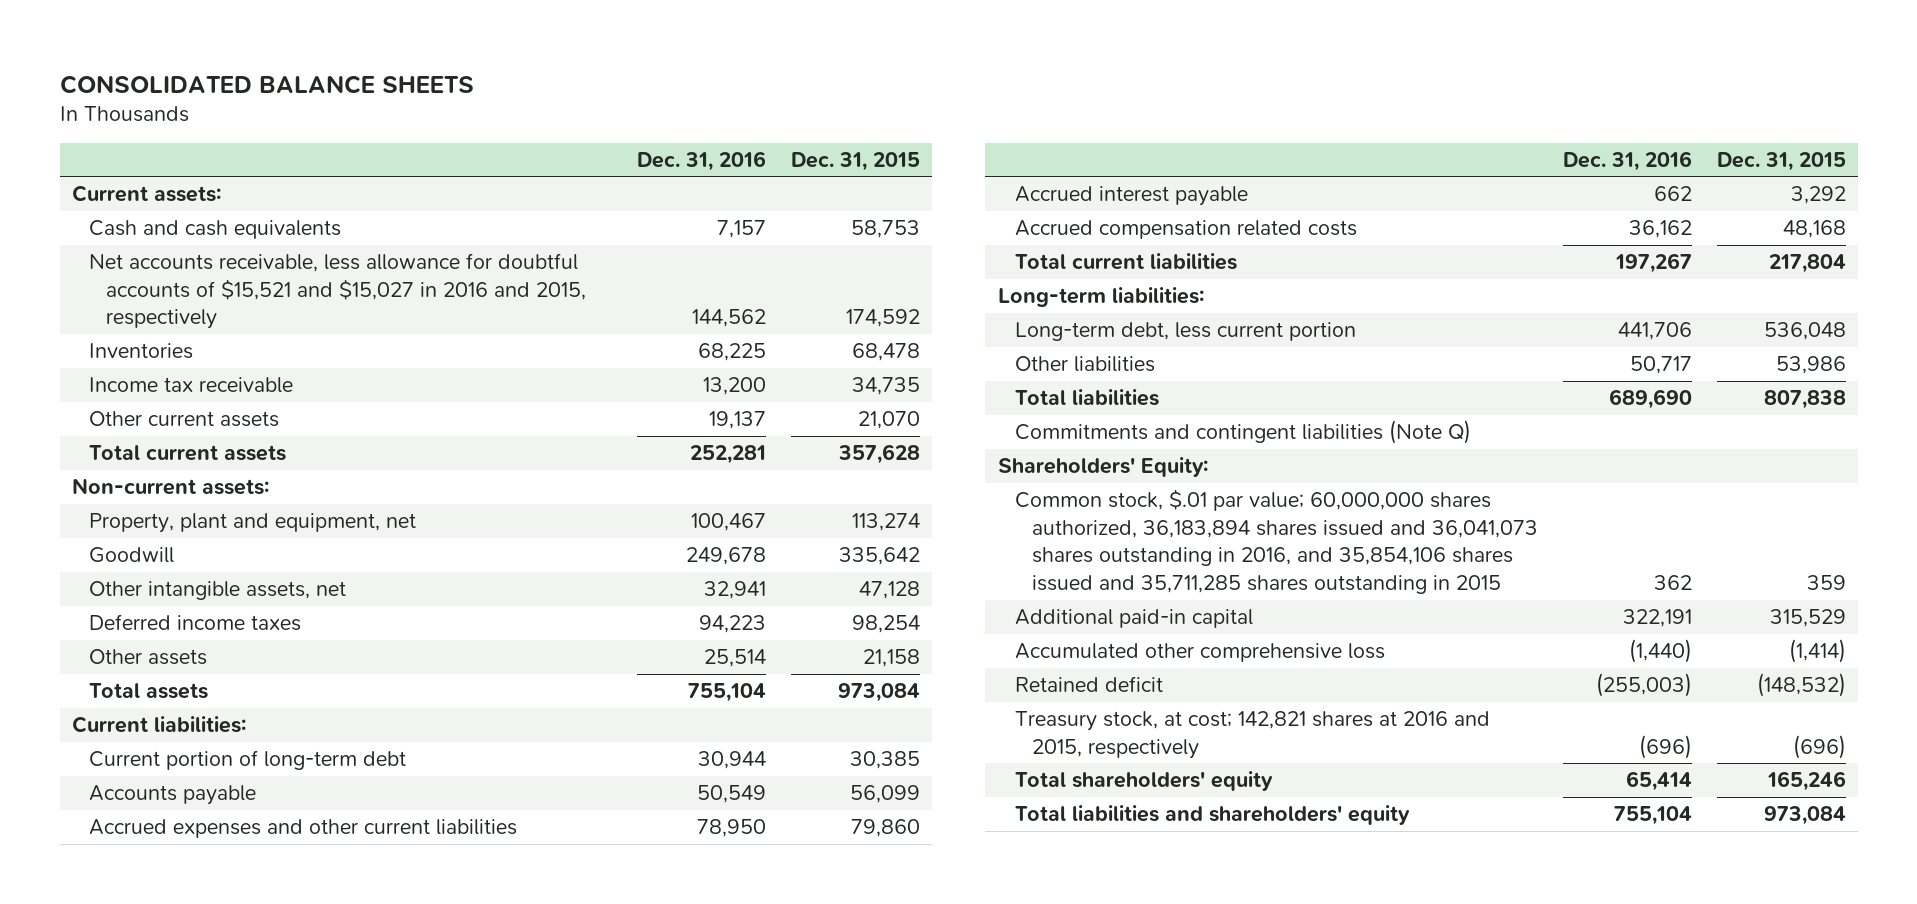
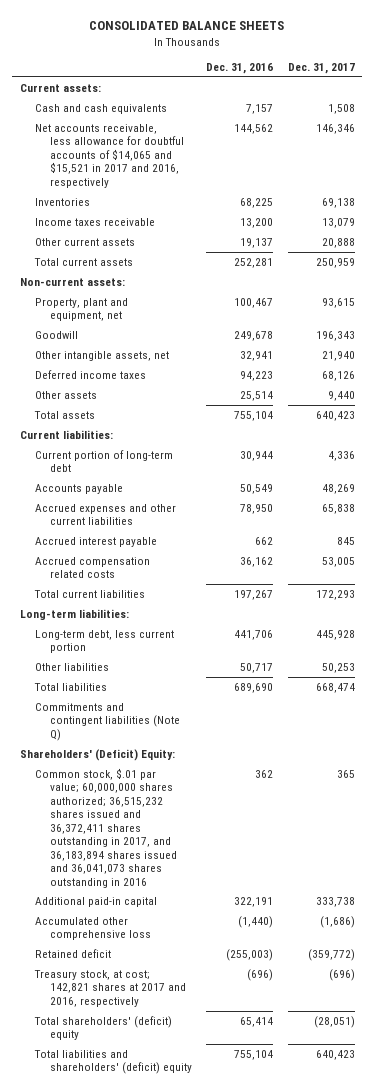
[790,151,920,171] Dec. 31, 2015 -> none
none -> [287,63,355,75] Dec. 31, 2017
[89,253,587,330] Net accounts receivable, less allowance for doubtful accounts of $15,521 and $15,027 in 2016 and 2015, respectively -> [34,124,184,188] Net accounts receivable, less allowance for doubtful accounts of $14,065 and $15,521 in 2017 and 2016, respectively
[89,377,294,394] Income tax receivable -> [34,218,155,227] Income taxes receivable
[997,457,1208,478] Shareholders' Equity: -> [19,749,175,762] Shareholders' (Deficit) Equity:
[1015,489,1539,594] Common stock, $.01 par value; 60,000,000 shares authorized, 36,183,894 shares issued and 36,041,073 shares outstanding in 2016, and 35,854,106 shares issued and 35,711,285 shares outstanding in 2015 -> [34,768,177,888] Common stock, $.01 par value; 60,000,000 shares authorized; 36,515,232 shares issued and 36,372,411 shares outstanding in 2017, and 36,183,894 shares issued and 36,041,073 shares outstanding in 2016
[1015,711,1491,759] Treasury stock, at cost; 142,821 shares at 2016 and 2015, respectively -> [33,970,186,1007] Treasury stock, at cost; 142,821 shares at 2017 and 2016, respectively
[1015,771,1274,792] Total shareholders' equity -> [33,1016,172,1041] Total shareholders' (deficit) equity
[1015,805,1411,826] Total liabilities and shareholders' equity -> [33,1050,192,1075] Total liabilities and shareholders' (deficit) equity

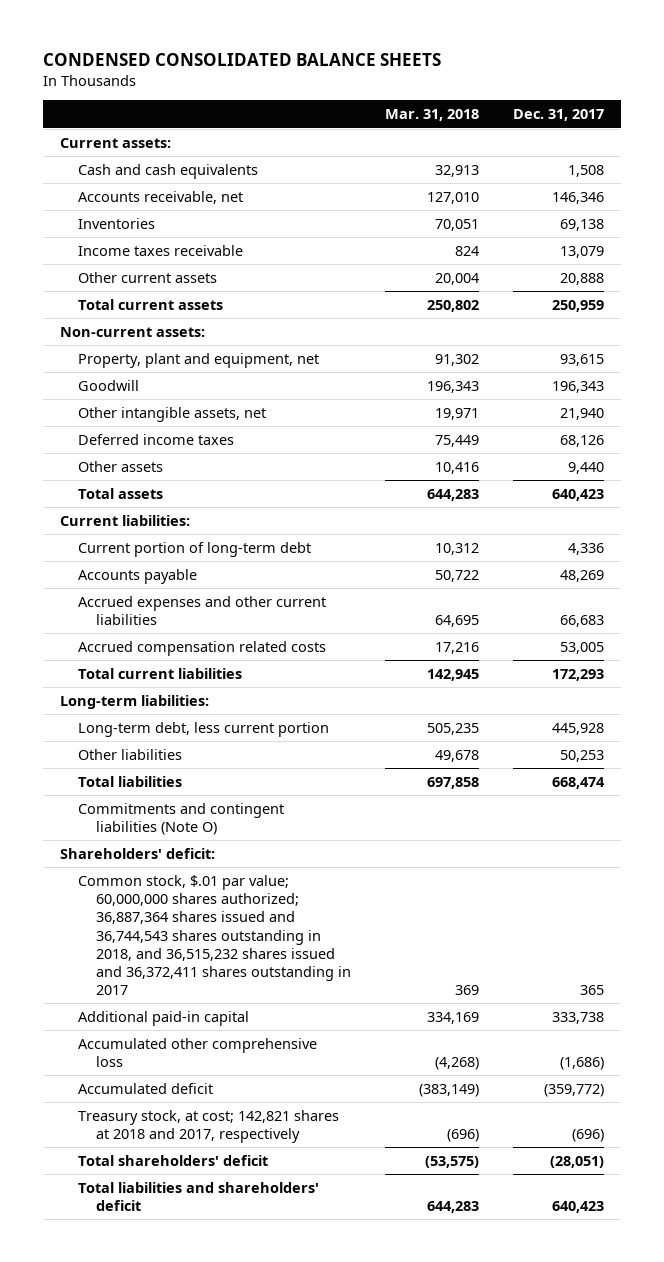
[89,21,285,31] CONSOLIDATED BALANCE SHEETS -> [42,52,441,66] CONDENSED CONSOLIDATED BALANCE SHEETS
[206,63,274,75] Dec. 31, 2016 -> none
none -> [385,109,480,122] Mar. 31, 2018
[34,124,184,188] Net accounts receivable, less allowance for doubtful accounts of $14,065 and $15,521 in 2017 and 2016, respectively -> [78,190,244,204] Accounts receivable, net
[34,537,157,548] Accrued interest payable -> none
[321,504,355,515] 65,838 -> [560,615,605,628] 66,683
[34,703,180,741] Commitments and contingent liabilities (Note Q) -> [78,802,285,836] Commitments and contingent liabilities (Note O)
[19,749,175,762] Shareholders' (Deficit) Equity: -> [59,847,215,859] Shareholders' deficit:
[34,768,177,888] Common stock, $.01 par value; 60,000,000 shares authorized; 36,515,232 shares issued and 36,372,411 shares outstanding in 2017, and 36,183,894 shares issued and 36,041,073 shares outstanding in 2016 -> [78,874,352,996] Common stock, $.01 par value; 60,000,000 shares authorized; 36,887,364 shares issued and 36,744,543 shares outstanding in 2018, and 36,515,232 shares issued and 36,372,411 shares outstanding in 2017
[34,949,111,959] Retained deficit -> [78,1082,214,1094] Accumulated deficit
[33,970,186,1007] Treasury stock, at cost; 142,821 shares at 2017 and 2016, respectively -> [78,1109,340,1144] Treasury stock, at cost; 142,821 shares at 2018 and 2017, respectively
[33,1016,172,1041] Total shareholders' (deficit) equity -> [78,1154,269,1166] Total shareholders' deficit
[33,1050,192,1075] Total liabilities and shareholders' (deficit) equity -> [78,1181,320,1212] Total liabilities and shareholders' deficit

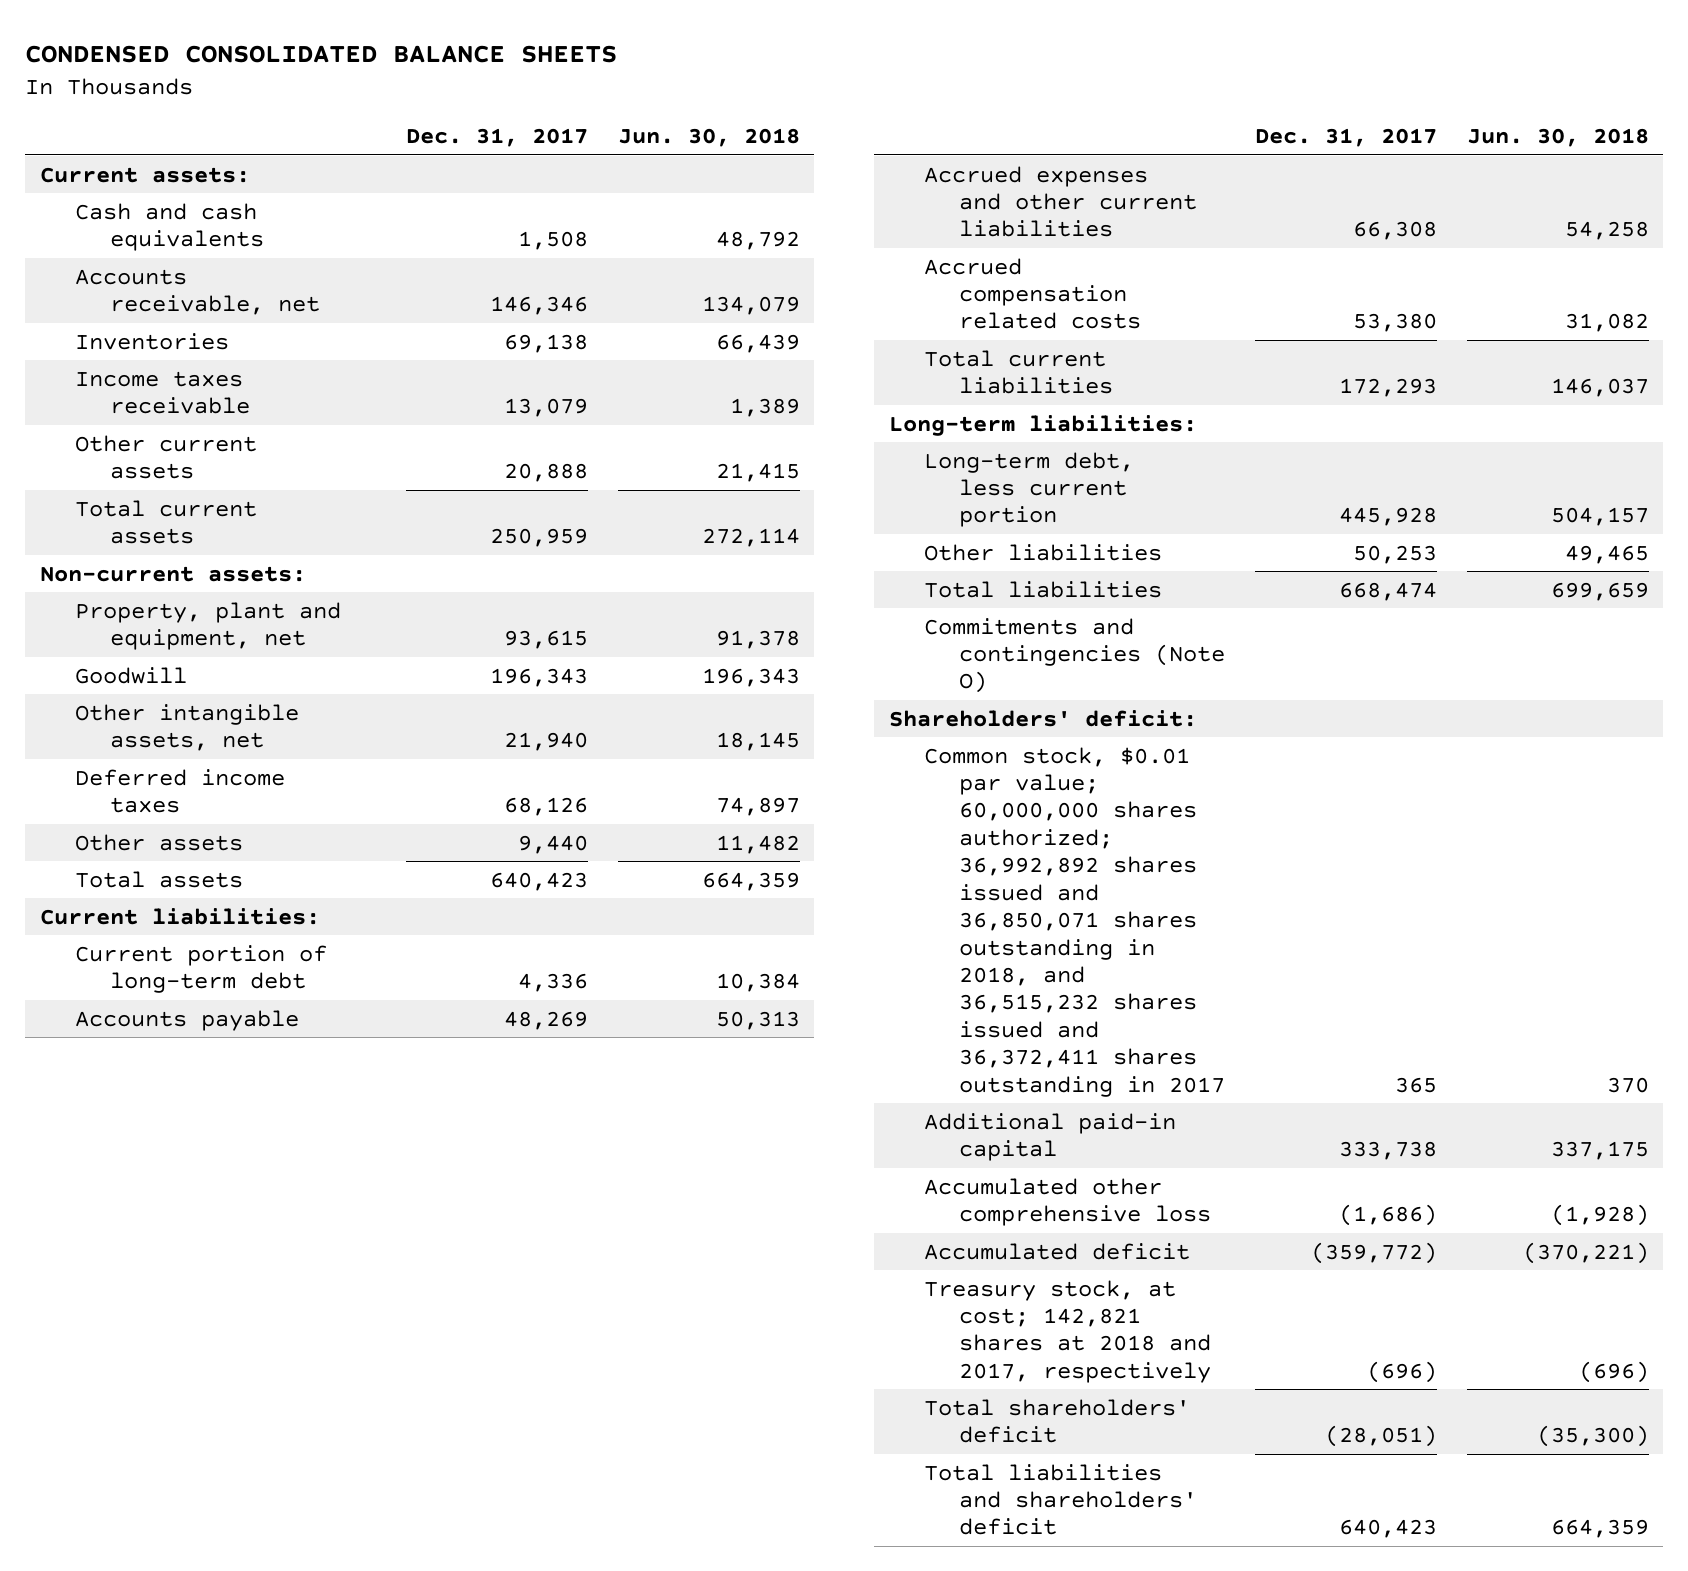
[385,109,480,122] Mar. 31, 2018 -> none
none -> [617,128,800,148] Jun. 30, 2018
[560,615,605,628] 66,683 -> [1352,221,1437,241] 66,308
[560,641,605,654] 53,005 -> [1352,313,1437,333] 53,380
[78,802,285,836] Commitments and contingent liabilities (Note O) -> [923,617,1226,694] Commitments and contingencies (Note O)
[78,874,352,996] Common stock, $.01 par value; 60,000,000 shares authorized; 36,887,364 shares issued and 36,744,543 shares outstanding in 2018, and 36,515,232 shares issued and 36,372,411 shares outstanding in 2017 -> [923,746,1226,1097] Common stock, $0.01 par value; 60,000,000 shares authorized; 36,992,892 shares issued and 36,850,071 shares outstanding in 2018, and 36,515,232 shares issued and 36,372,411 shares outstanding in 2017

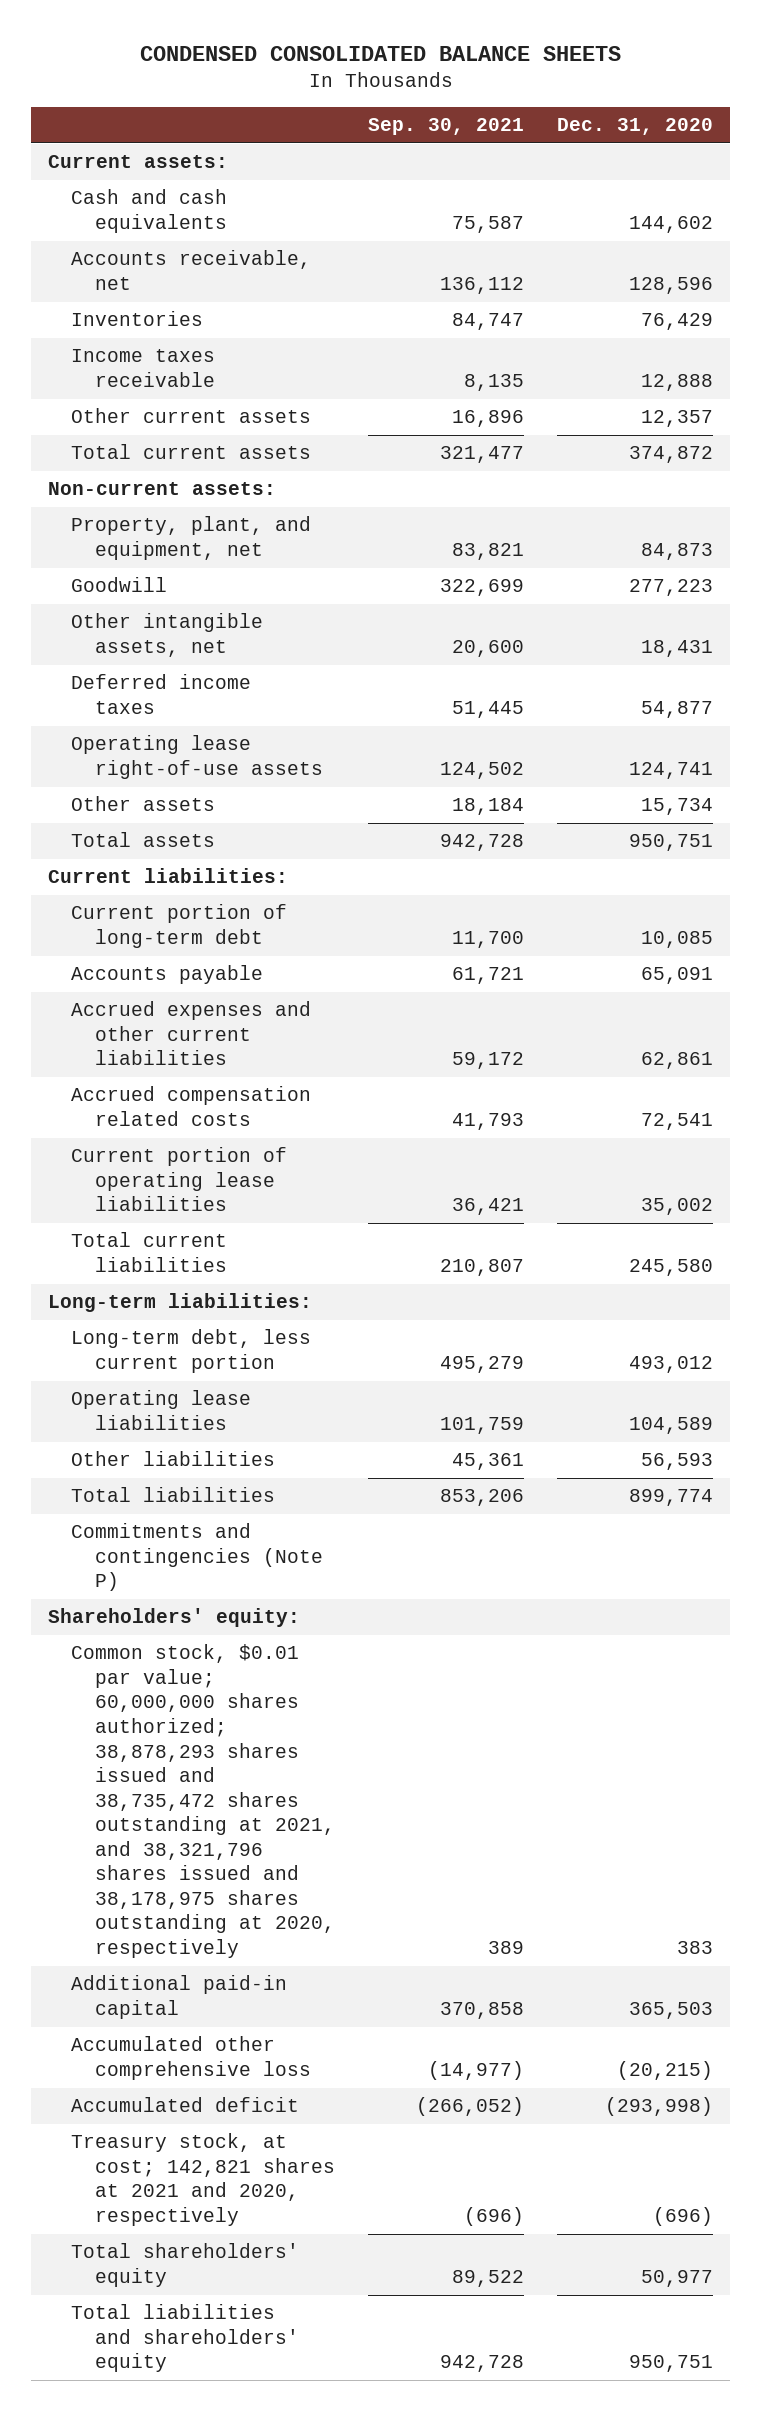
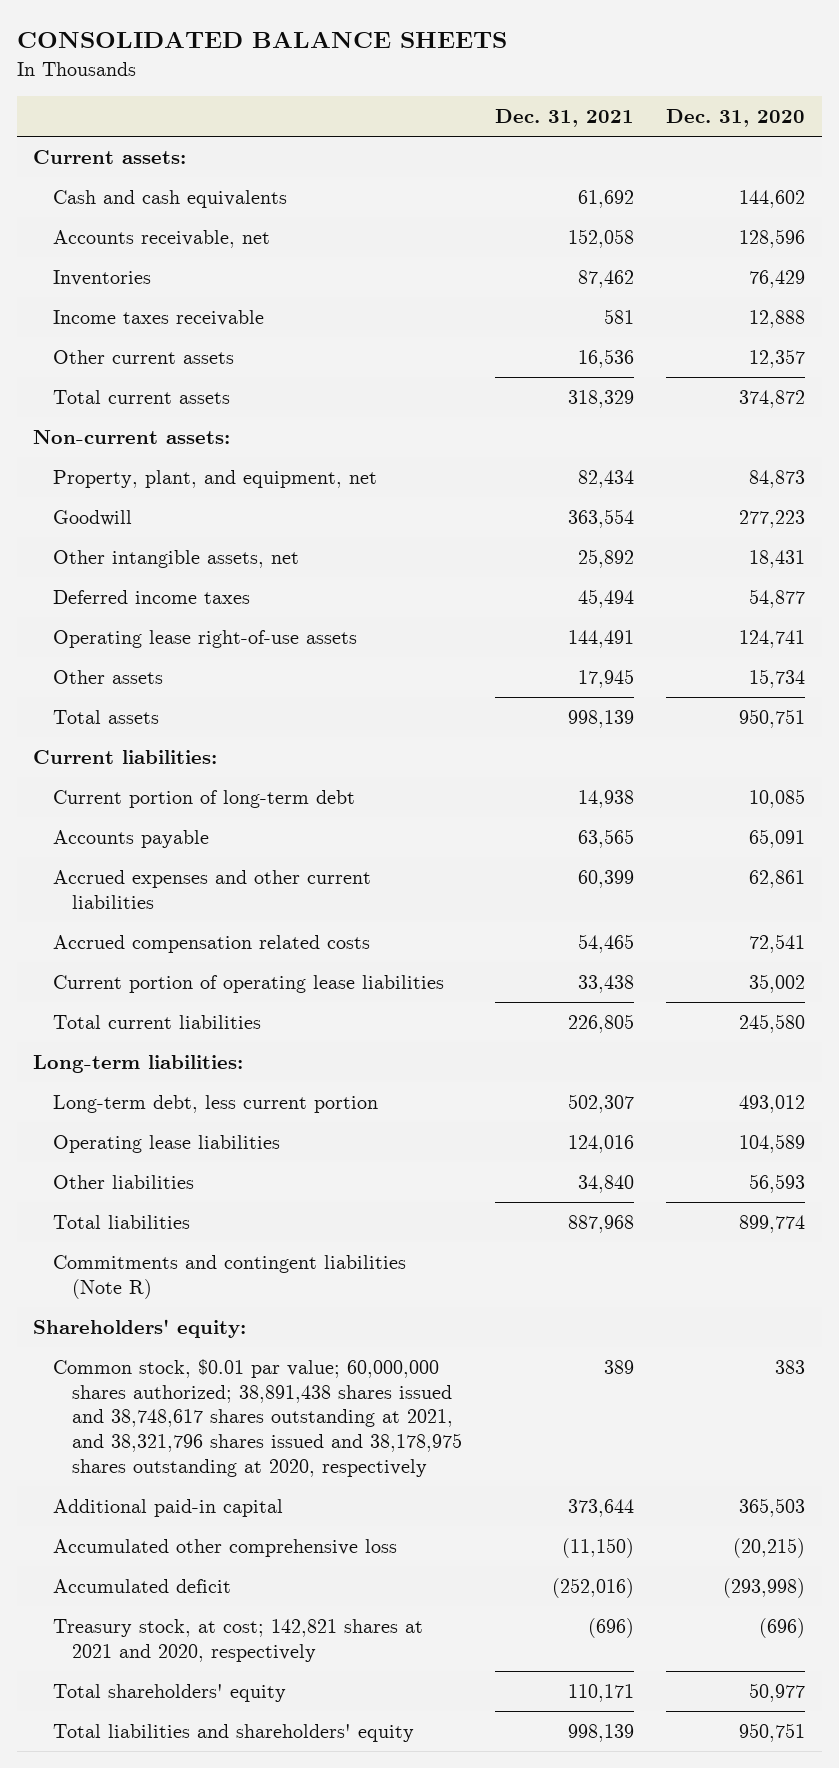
[139,46,621,62] CONDENSED CONSOLIDATED BALANCE SHEETS -> [16,31,507,49] CONSOLIDATED BALANCE SHEETS
[367,118,524,136] Sep. 30, 2021 -> none
none -> [494,109,634,128] Dec. 31, 2021
[71,1523,323,1592] Commitments and contingencies (Note P) -> [52,1255,406,1299] Commitments and contingent liabilities (Note R)
[71,1644,335,1958] Common stock, $0.01 par value; 60,000,000 shares authorized; 38,878,293 shares issued and 38,735,472 shares outstanding at 2021, and 38,321,796 shares issued and 38,178,975 shares outstanding at 2020, respectively -> [52,1359,462,1477] Common stock, $0.01 par value; 60,000,000 shares authorized; 38,891,438 shares issued and 38,748,617 shares outstanding at 2021, and 38,321,796 shares issued and 38,178,975 shares outstanding at 2020, respectively

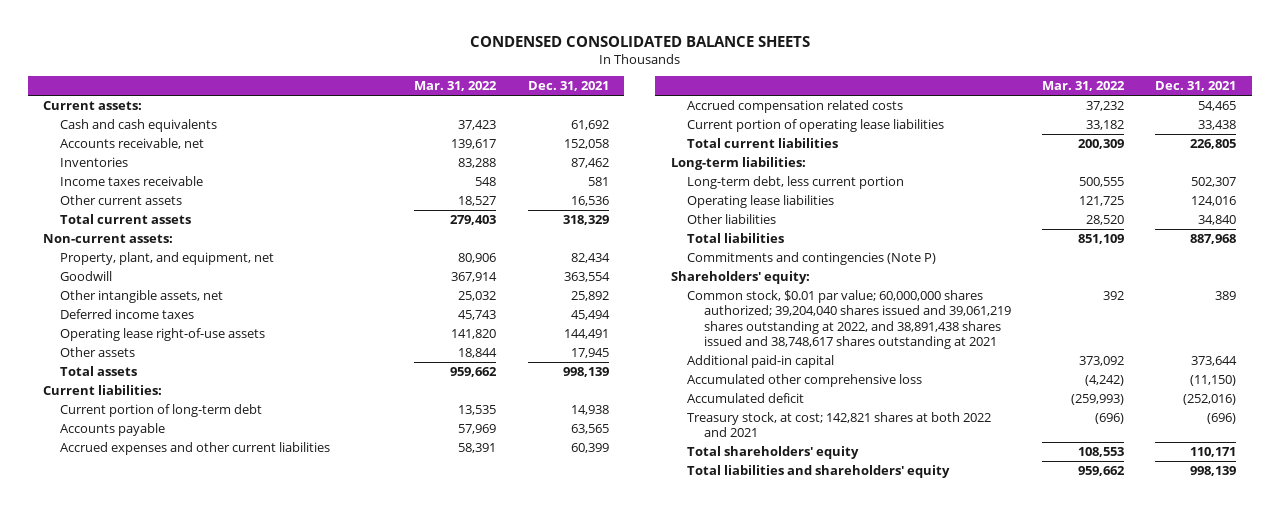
[16,31,507,49] CONSOLIDATED BALANCE SHEETS -> [469,36,810,48] CONDENSED CONSOLIDATED BALANCE SHEETS
[666,109,806,128] Dec. 31, 2020 -> none
none -> [414,81,498,92] Mar. 31, 2022
[52,1255,406,1299] Commitments and contingent liabilities (Note R) -> [687,251,937,265] Commitments and contingencies (Note P)
[52,1359,462,1477] Common stock, $0.01 par value; 60,000,000 shares authorized; 38,891,438 shares issued and 38,748,617 shares outstanding at 2021, and 38,321,796 shares issued and 38,178,975 shares outstanding at 2020, respectively -> [687,289,1011,350] Common stock, $0.01 par value; 60,000,000 shares authorized; 39,204,040 shares issued and 39,061,219 shares outstanding at 2022, and 38,891,438 shares issued and 38,748,617 shares outstanding at 2021
[52,1619,423,1662] Treasury stock, at cost; 142,821 shares at 2021 and 2020, respectively -> [687,411,992,438] Treasury stock, at cost; 142,821 shares at both 2022 and 2021

